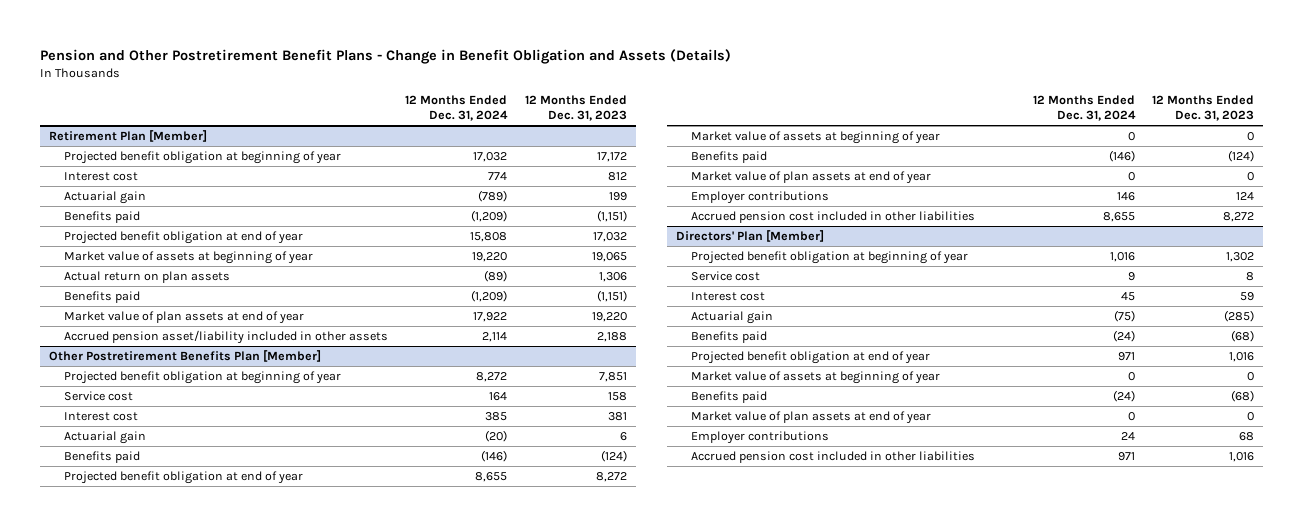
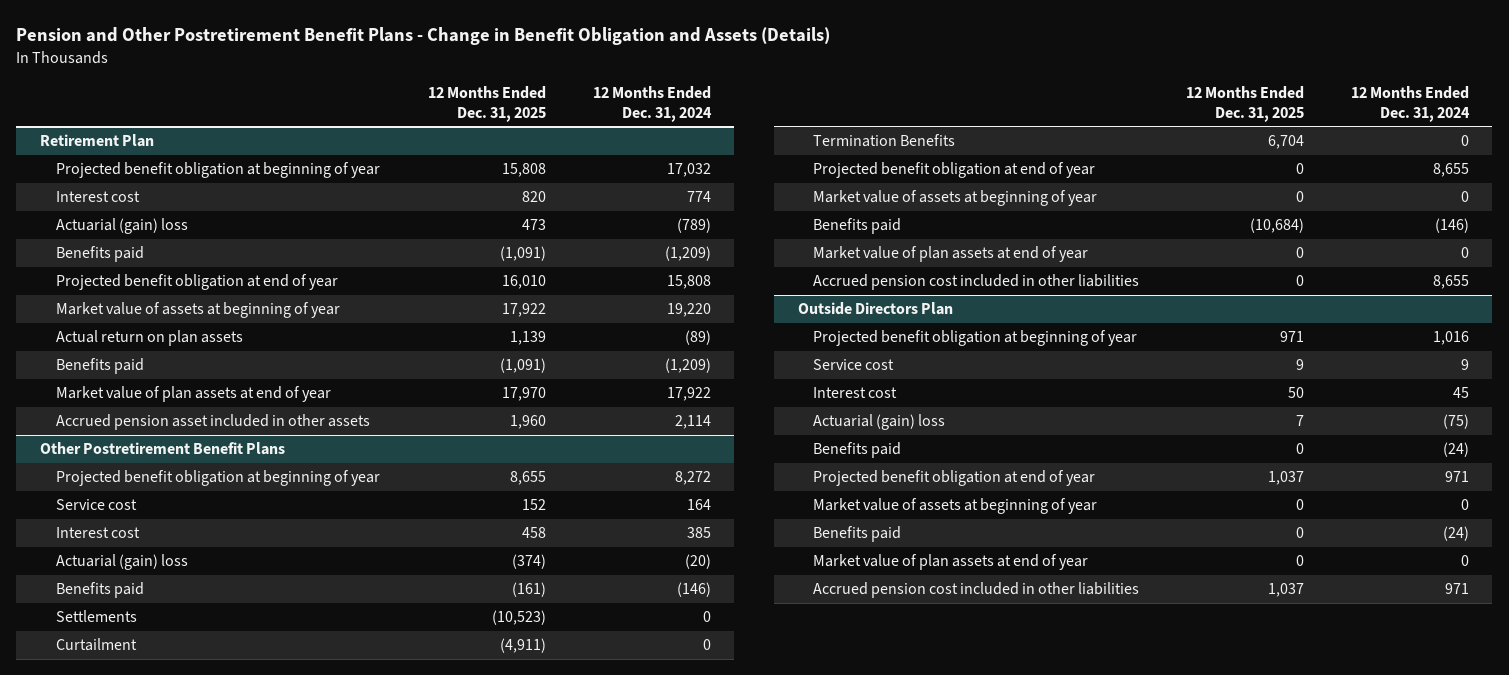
[524,95,627,121] 12 Months Ended Dec. 31, 2023 -> none
none -> [428,85,547,122] 12 Months Ended Dec. 31, 2025
[49,130,208,143] Retirement Plan [Member] -> [39,134,154,148] Retirement Plan
[63,191,146,205] Actuarial gain -> [55,218,188,235] Actuarial (gain) loss
[63,330,388,345] Accrued pension asset/liability included in other assets -> [55,414,370,431] Accrued pension asset included in other assets
[49,350,322,363] Other Postretirement Benefits Plan [Member] -> [39,442,285,456] Other Postretirement Benefit Plans
[63,431,146,445] Actuarial gain -> [55,554,188,571] Actuarial (gain) loss
none -> [55,610,137,623] Settlements
none -> [55,638,137,652] Curtailment
none -> [813,134,956,148] Termination Benefits
[691,191,830,205] Employer contributions -> none
[676,230,825,243] Directors' Plan [Member] -> [797,302,953,316] Outside Directors Plan
[691,311,774,325] Actuarial gain -> [813,414,946,431] Actuarial (gain) loss
[691,431,830,445] Employer contributions -> none

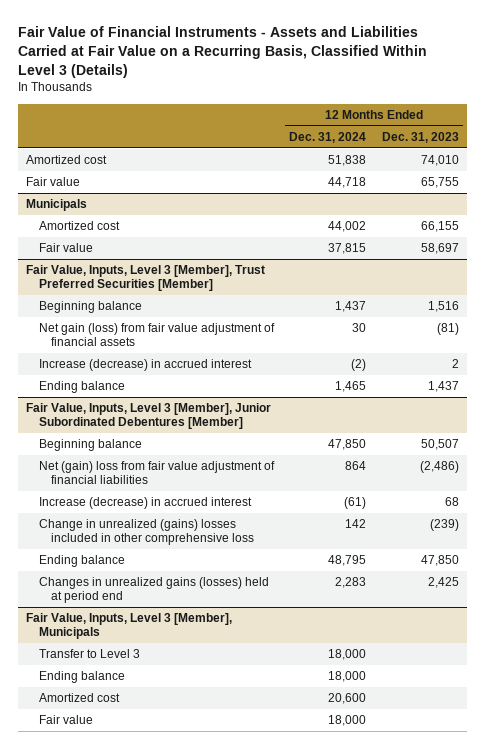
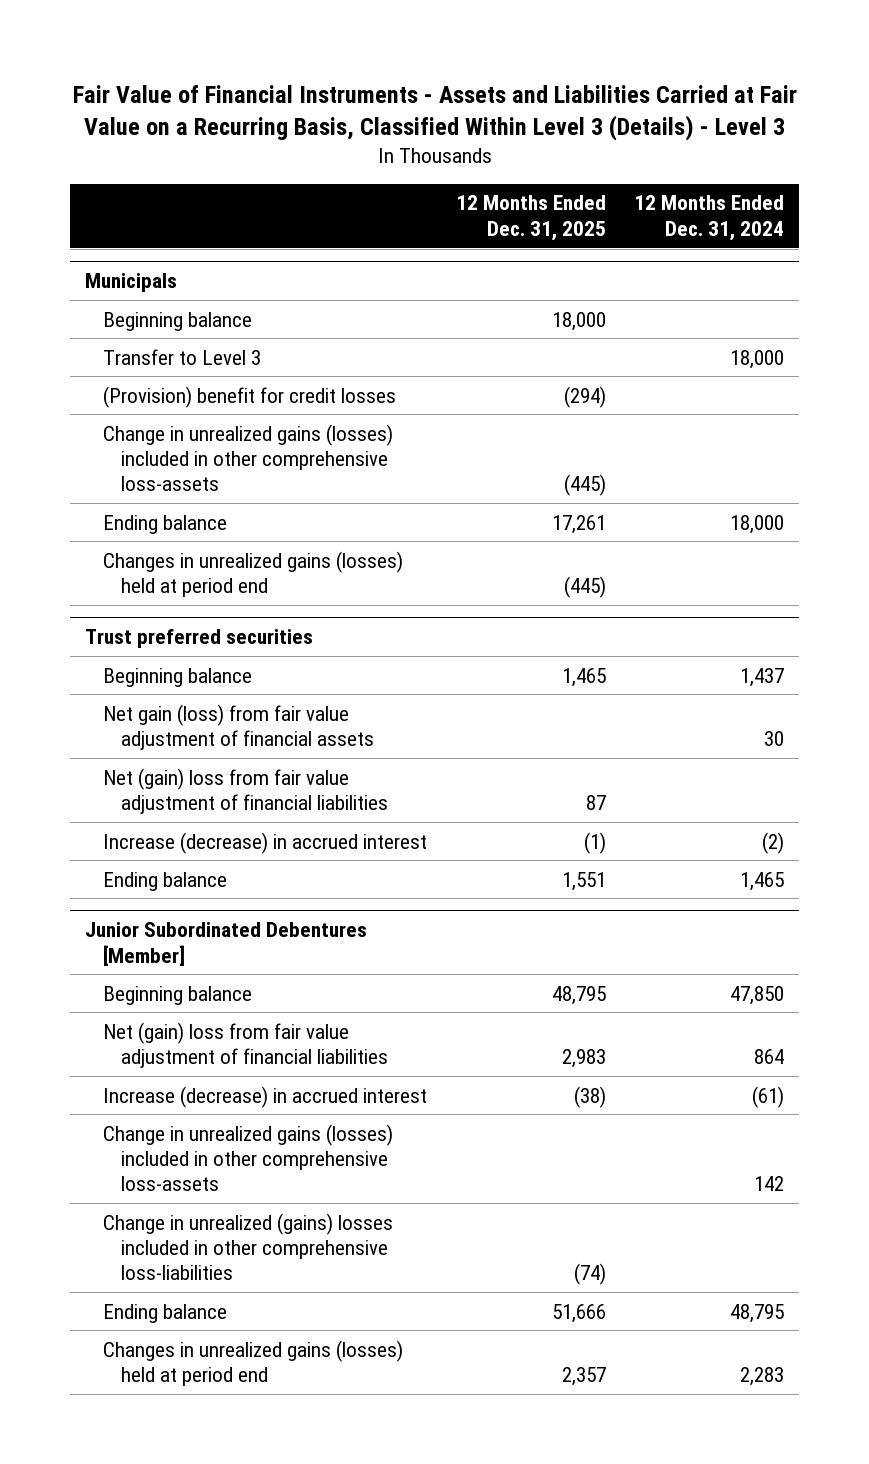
[18,26,428,79] Fair Value of Financial Instruments - Assets and Liabilities Carried at Fair Value on a Recurring Basis, Classified Within Level 3 (Details) -> [72,84,797,142] Fair Value of Financial Instruments - Assets and Liabilities Carried at Fair Value on a Recurring Basis, Classified Within Level 3 (Details) - Level 3
[381,131,459,143] Dec. 31, 2023 -> none
none -> [455,195,606,241] 12 Months Ended Dec. 31, 2025
[26,155,108,165] Amortized cost -> none
[26,177,81,187] Fair value -> none
[38,221,120,231] Amortized cost -> none
[38,243,93,253] Fair value -> none
[26,265,266,292] Fair Value, Inputs, Level 3 [Member], Trust Preferred Securities [Member] -> none
none -> [102,311,252,331] Beginning balance
none -> [102,348,261,365] Transfer to Level 3
none -> [102,385,396,408] (Provision) benefit for credit losses
none -> [102,423,393,492] Change in unrealized gains (losses) included in other comprehensive loss-assets
none -> [102,514,227,534] Ending balance
none -> [102,550,403,597] Changes in unrealized gains (losses) held at period end
none -> [84,629,313,649] Trust preferred securities
none -> [102,767,389,814] Net (gain) loss from fair value adjustment of financial liabilities
[26,403,272,430] Fair Value, Inputs, Level 3 [Member], Junior Subordinated Debentures [Member] -> none
none -> [84,922,367,966] Junior Subordinated Debentures [Member]
[38,519,255,546] Change in unrealized (gains) losses included in other comprehensive loss -> [102,1123,393,1192] Change in unrealized gains (losses) included in other comprehensive loss-assets
none -> [102,1212,393,1281] Change in unrealized (gains) losses included in other comprehensive loss-liabilities
[26,613,233,640] Fair Value, Inputs, Level 3 [Member], Municipals -> none
[38,649,140,659] Transfer to Level 3 -> none
[38,671,125,684] Ending balance -> none
[38,693,120,703] Amortized cost -> none
[38,715,93,725] Fair value -> none

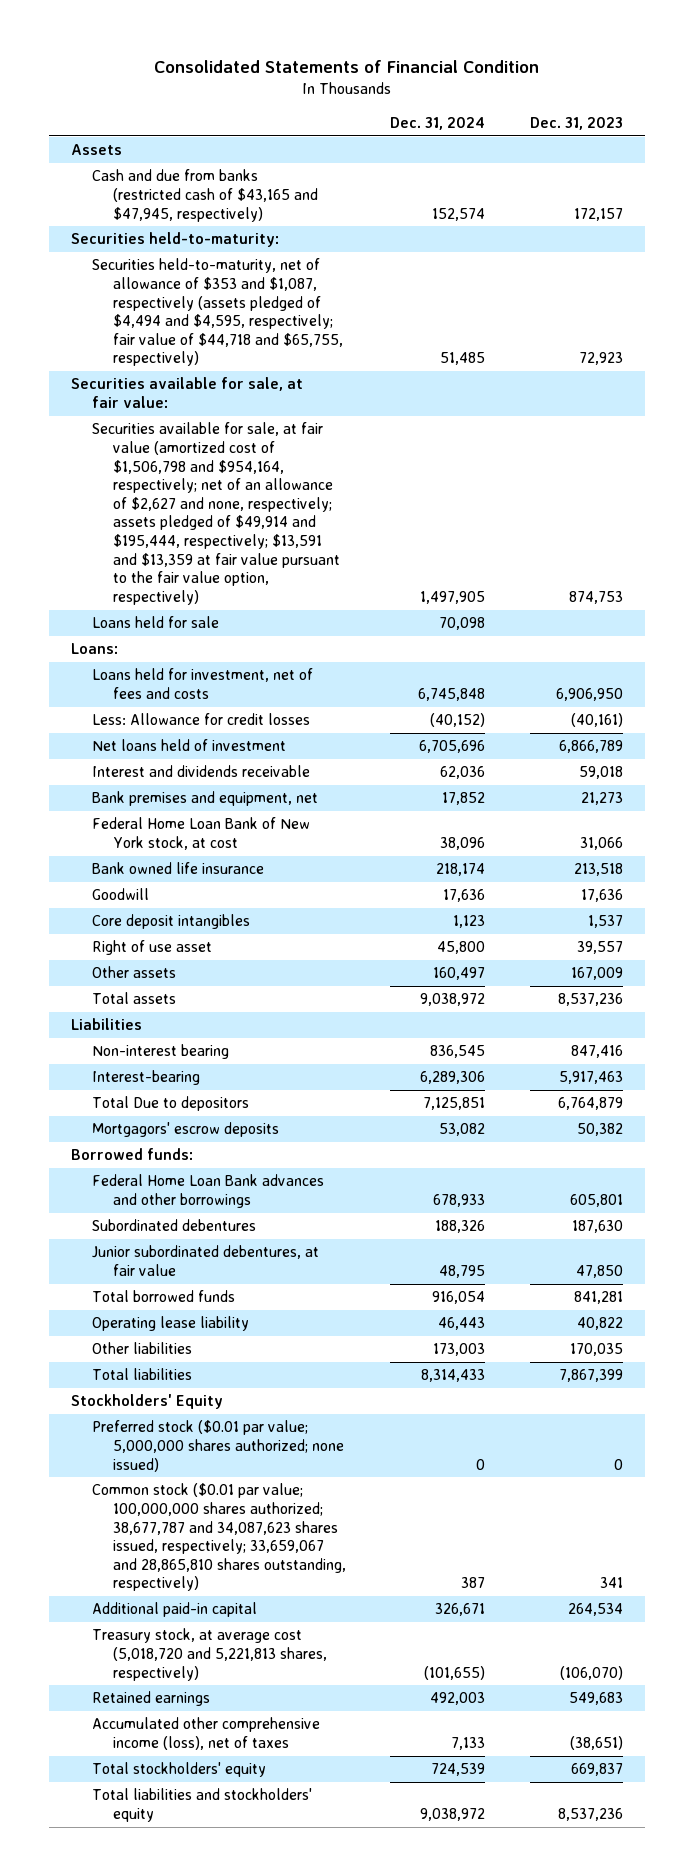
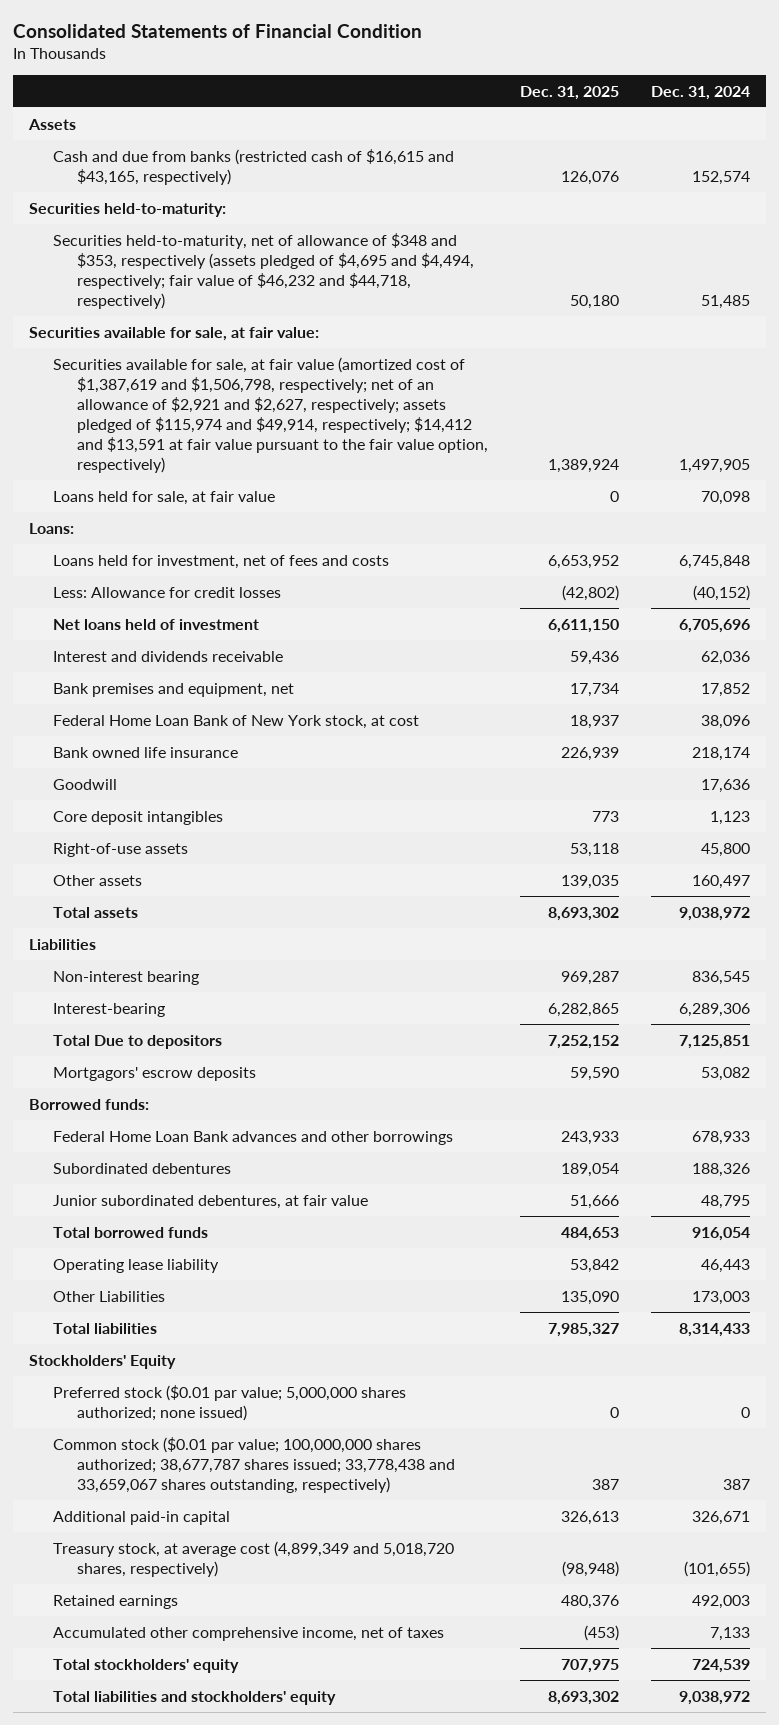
[529,117,623,131] Dec. 31, 2023 -> none
none -> [519,85,619,100] Dec. 31, 2025
[92,169,319,222] Cash and due from banks (restricted cash of $43,165 and $47,945, respectively) -> [52,148,454,185] Cash and due from banks (restricted cash of $16,615 and $43,165, respectively)
[92,258,344,367] Securities held-to-maturity, net of allowance of $353 and $1,087, respectively (assets pledged of $4,494 and $4,595, respectively; fair value of $44,718 and $65,755, respectively) -> [52,232,474,310] Securities held-to-maturity, net of allowance of $348 and $353, respectively (assets pledged of $4,695 and $4,494, respectively; fair value of $46,232 and $44,718, respectively)
[92,422,341,606] Securities available for sale, at fair value (amortized cost of $1,506,798 and $954,164, respectively; net of an allowance of $2,627 and none, respectively; assets pledged of $49,914 and $195,444, respectively; $13,591 and $13,359 at fair value pursuant to the fair value option, respectively) -> [52,356,488,474] Securities available for sale, at fair value (amortized cost of $1,387,619 and $1,506,798, respectively; net of an allowance of $2,921 and $2,627, respectively; assets pledged of $115,974 and $49,914, respectively; $14,412 and $13,591 at fair value pursuant to the fair value option, respectively)
[92,616,220,629] Loans held for sale -> [52,490,275,505] Loans held for sale, at fair value
[92,940,213,956] Right of use asset -> [52,842,188,857] Right-of-use assets
[92,1342,193,1355] Other liabilities -> [52,1290,165,1302] Other Liabilities
[92,1483,347,1592] Common stock ($0.01 par value; 100,000,000 shares authorized; 38,677,787 and 34,087,623 shares issued, respectively; 33,659,067 and 28,865,810 shares outstanding, respectively) -> [52,1436,455,1493] Common stock ($0.01 par value; 100,000,000 shares authorized; 38,677,787 shares issued; 33,778,438 and 33,659,067 shares outstanding, respectively)
[92,1628,328,1681] Treasury stock, at average cost (5,018,720 and 5,221,813 shares, respectively) -> [52,1540,454,1577] Treasury stock, at average cost (4,899,349 and 5,018,720 shares, respectively)
[92,1717,321,1750] Accumulated other comprehensive income (loss), net of taxes -> [52,1626,444,1641] Accumulated other comprehensive income, net of taxes

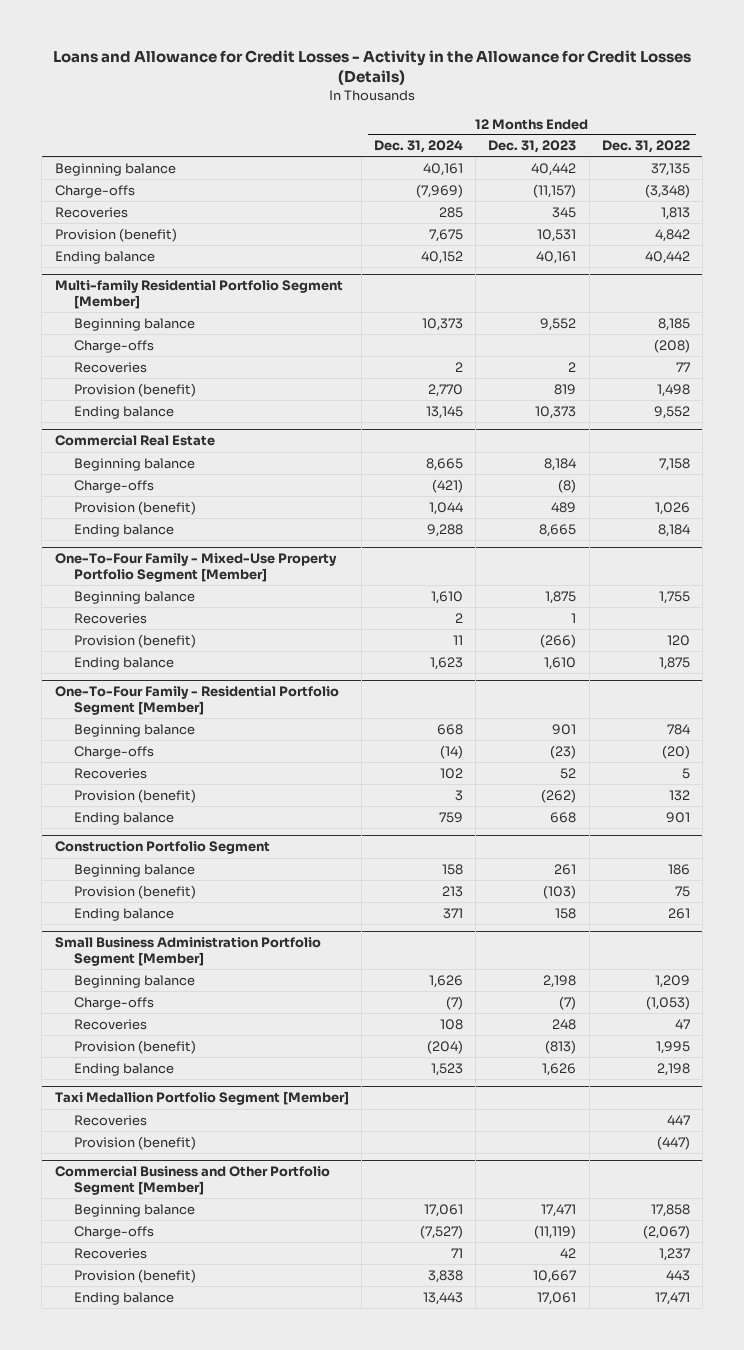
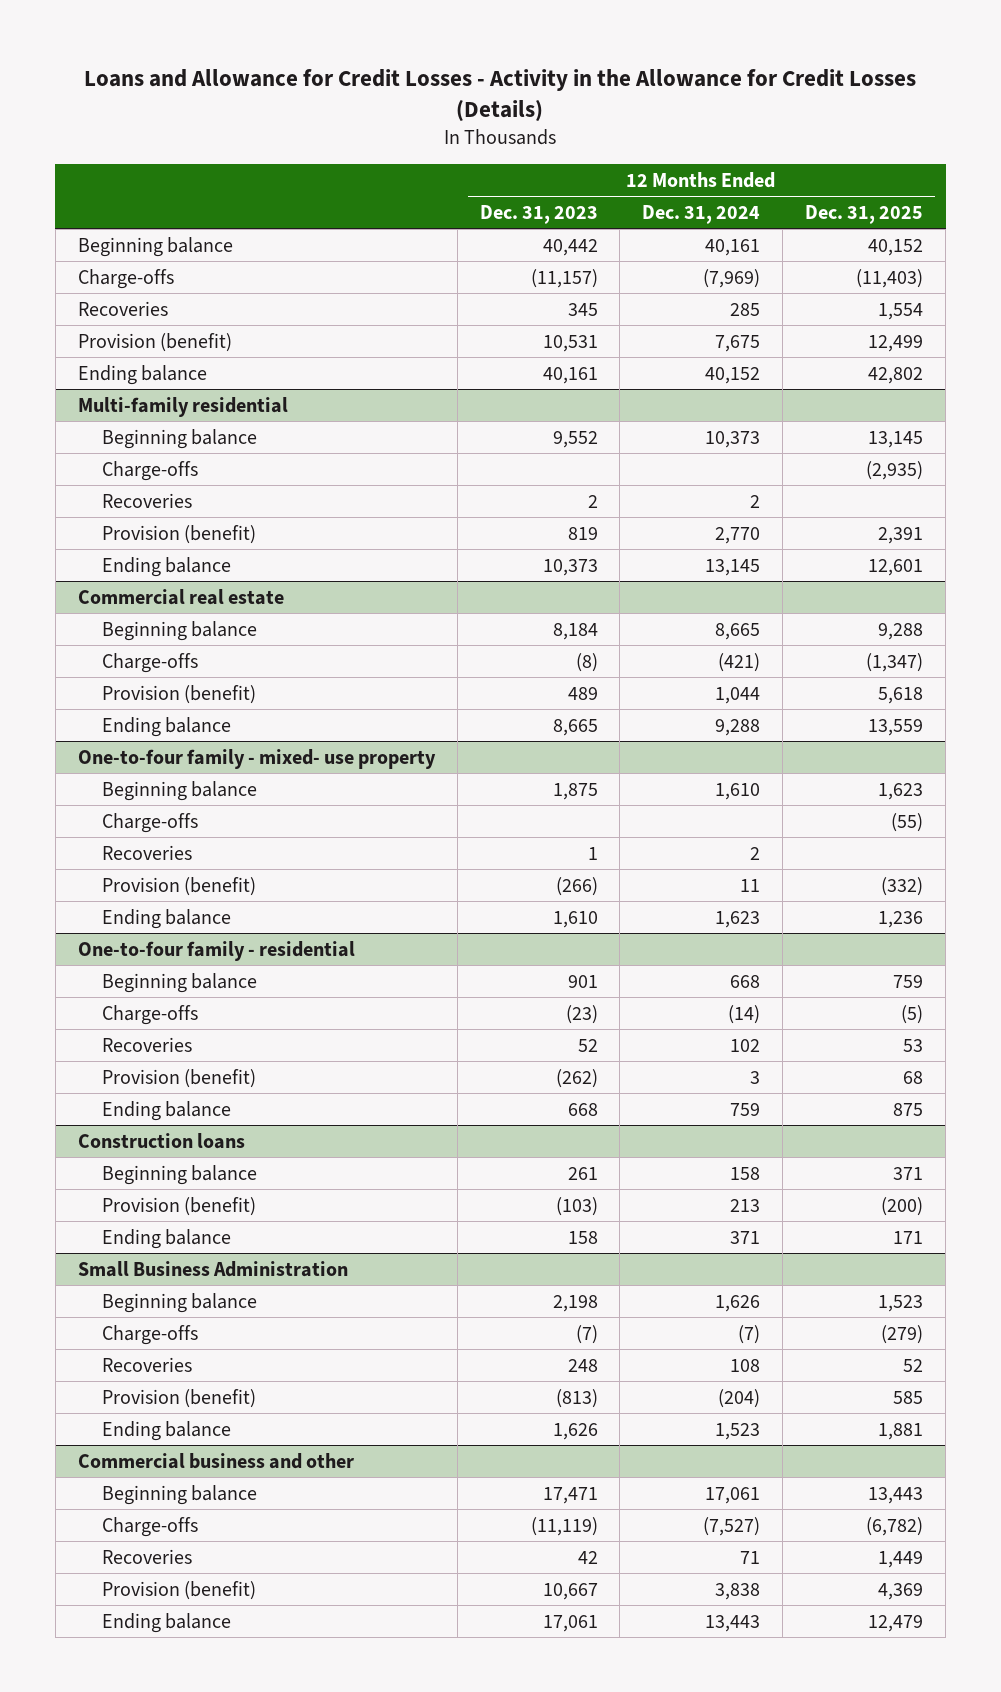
[601,140,690,154] Dec. 31, 2022 -> none
none -> [805,204,924,224] Dec. 31, 2025
[54,280,343,310] Multi-family Residential Portfolio Segment [Member] -> [77,396,288,417] Multi-family residential
[54,435,215,447] Commercial Real Estate -> [77,588,284,605] Commercial real estate
[54,553,337,583] One-To-Four Family - Mixed-Use Property Portfolio Segment [Member] -> [77,748,436,769] One-to-four family - mixed- use property
none -> [102,812,199,833] Charge-offs
[54,686,339,716] One-To-Four Family - Residential Portfolio Segment [Member] -> [77,940,355,961] One-to-four family - residential
[54,841,270,855] Construction Portfolio Segment -> [77,1132,245,1149] Construction loans
[54,937,321,967] Small Business Administration Portfolio Segment [Member] -> [77,1260,348,1277] Small Business Administration
[54,1091,349,1106] Taxi Medallion Portfolio Segment [Member] -> none
[74,1114,148,1126] Recoveries -> none
[74,1135,197,1150] Provision (benefit) -> none
[54,1166,330,1196] Commercial Business and Other Portfolio Segment [Member] -> [77,1452,354,1469] Commercial business and other

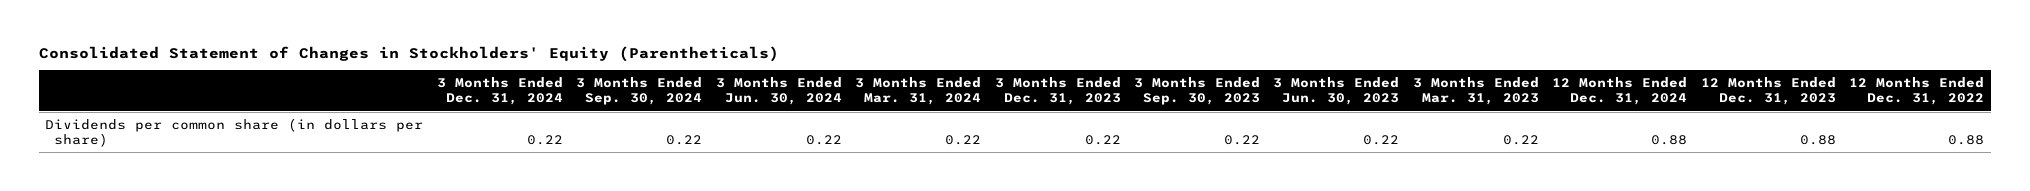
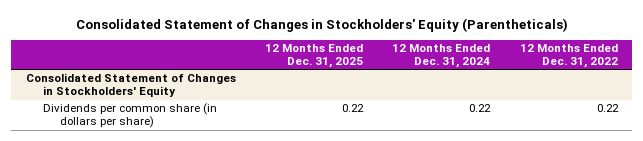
[436,77,563,106] 3 Months Ended Dec. 31, 2024 -> none
[576,77,703,106] 3 Months Ended Sep. 30, 2024 -> none
[715,77,842,106] 3 Months Ended Jun. 30, 2024 -> none
[855,77,982,106] 3 Months Ended Mar. 31, 2024 -> none
[994,77,1121,106] 3 Months Ended Dec. 31, 2023 -> none
[1133,77,1260,106] 3 Months Ended Sep. 30, 2023 -> none
[1273,77,1400,106] 3 Months Ended Jun. 30, 2023 -> none
[1412,77,1539,106] 3 Months Ended Mar. 31, 2023 -> none
[1700,77,1836,106] 12 Months Ended Dec. 31, 2023 -> none
none -> [264,43,363,69] 12 Months Ended Dec. 31, 2025
none -> [25,73,236,98] Consolidated Statement of Changes in Stockholders' Equity
[1651,135,1688,146] 0.88 -> [469,104,492,113] 0.22
[1948,135,1985,146] 0.88 -> [596,104,619,113] 0.22

